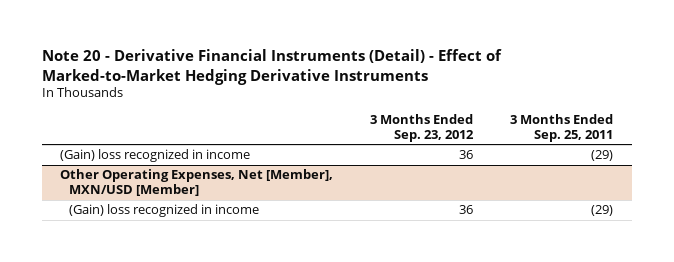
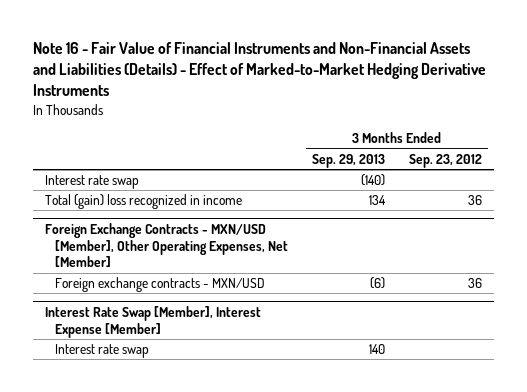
[41,49,502,85] Note 20 - Derivative Financial Instruments (Detail) - Effect of Marked-to-Market Hedging Derivative Instruments -> [33,42,487,97] Note 16 - Fair Value of Financial Instruments and Non-Financial Assets and Liabilities (Details) - Effect of Marked-to-Market Hedging Derivative Instruments
[510,114,614,142] 3 Months Ended Sep. 25, 2011 -> none
none -> [311,153,385,168] Sep. 29, 2013
none -> [45,175,140,190] Interest rate swap
[60,149,251,163] (Gain) loss recognized in income -> [45,194,243,210] Total (gain) loss recognized in income
[60,169,334,197] Other Operating Expenses, Net [Member], MXN/USD [Member] -> [45,222,288,268] Foreign Exchange Contracts - MXN/USD [Member], Other Operating Expenses, Net [Member]
[69,204,260,218] (Gain) loss recognized in income -> [54,277,265,293] Foreign exchange contracts - MXN/USD
none -> [45,305,262,338] Interest Rate Swap [Member], Interest Expense [Member]
none -> [54,344,149,359] Interest rate swap

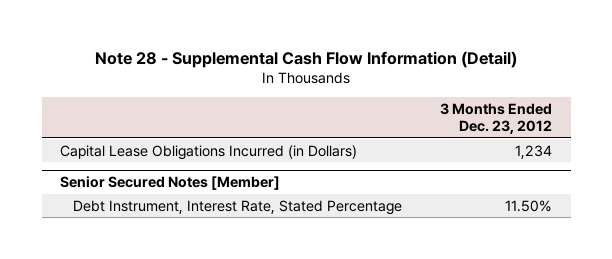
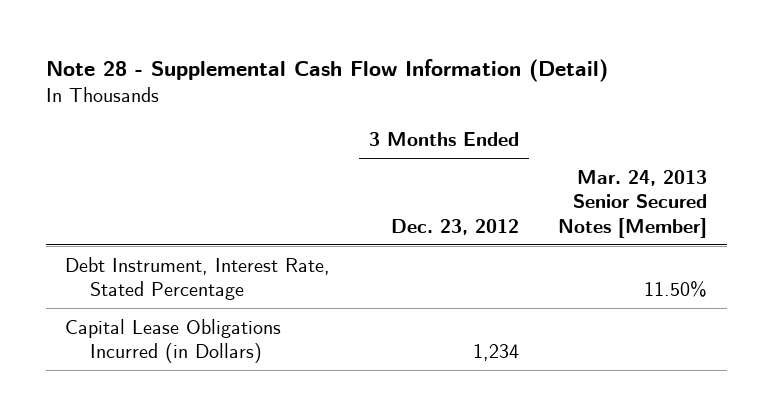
none -> [558,169,708,238] Mar. 24, 2013 Senior Secured Notes [Member]
none -> [65,256,331,300] Debt Instrument, Interest Rate, Stated Percentage
[60,176,281,191] Senior Secured Notes [Member] -> none
[73,199,403,215] Debt Instrument, Interest Rate, Stated Percentage -> none

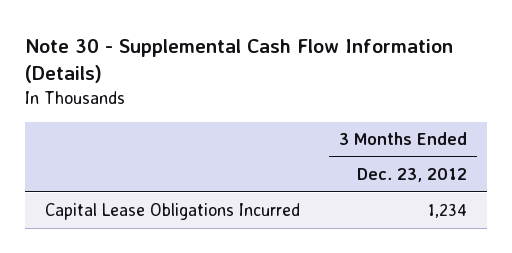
[45,58,608,82] Note 28 - Supplemental Cash Flow Information (Detail) -> [25,38,454,84] Note 30 - Supplemental Cash Flow Information (Details)
[558,169,708,238] Mar. 24, 2013 Senior Secured Notes [Member] -> none
[65,256,331,300] Debt Instrument, Interest Rate, Stated Percentage -> none
[65,318,282,363] Capital Lease Obligations Incurred (in Dollars) -> [44,203,300,221] Capital Lease Obligations Incurred

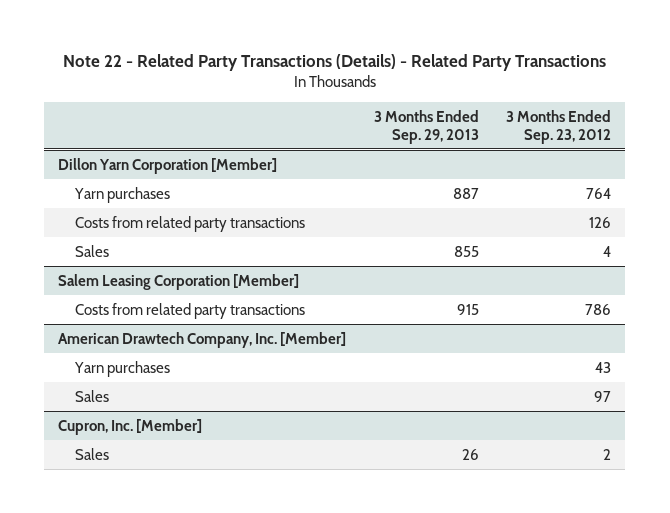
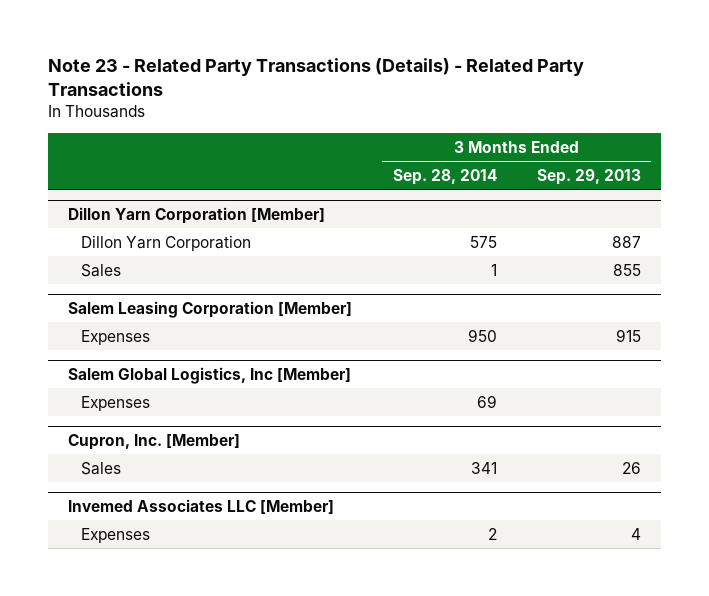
[62,54,606,72] Note 22 - Related Party Transactions (Details) - Related Party Transactions -> [47,58,584,97] Note 23 - Related Party Transactions (Details) - Related Party Transactions
[506,109,612,144] 3 Months Ended Sep. 23, 2012 -> none
none -> [392,169,497,186] Sep. 28, 2014
[74,215,305,232] Costs from related party transactions -> none
[73,186,170,203] Yarn purchases -> [80,234,251,251] Dillon Yarn Corporation
[58,331,347,348] American Drawtech Company, Inc. [Member] -> none
[73,360,170,377] Yarn purchases -> none
[74,389,109,402] Sales -> none
[74,302,305,319] Costs from related party transactions -> [80,329,150,345] Expenses
none -> [68,366,352,384] Salem Global Logistics, Inc [Member]
none -> [80,395,150,411] Expenses
none -> [68,498,335,514] Invemed Associates LLC [Member]
none -> [80,527,150,543] Expenses

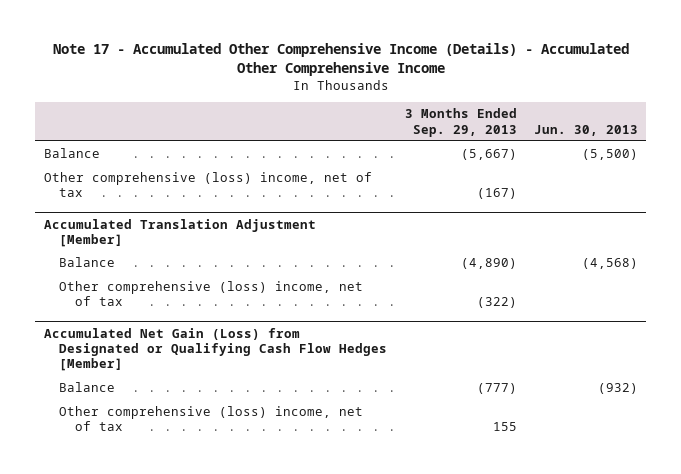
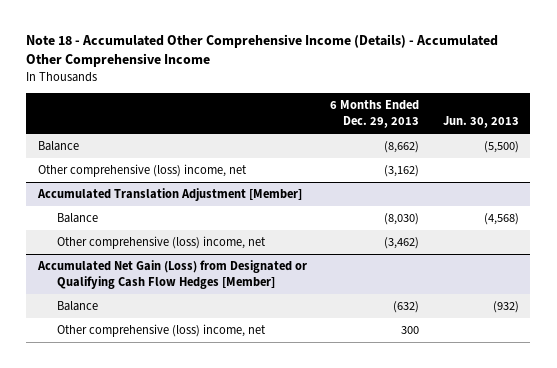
[52,43,629,77] Note 17 - Accumulated Other Comprehensive Income (Details) - Accumulated Other Comprehensive Income -> [26,34,499,68] Note 18 - Accumulated Other Comprehensive Income (Details) - Accumulated Other Comprehensive Income
[404,108,517,137] 3 Months Ended Sep. 29, 2013 -> none
none -> [330,100,420,129] 6 Months Ended Dec. 29, 2013
[43,172,372,198] Other comprehensive (loss) income, net of tax -> [37,164,247,178] Other comprehensive (loss) income, net
[59,281,364,307] Other comprehensive (loss) income, net of tax -> [56,236,266,250] Other comprehensive (loss) income, net
[59,406,364,432] Other comprehensive (loss) income, net of tax -> [56,324,266,338] Other comprehensive (loss) income, net

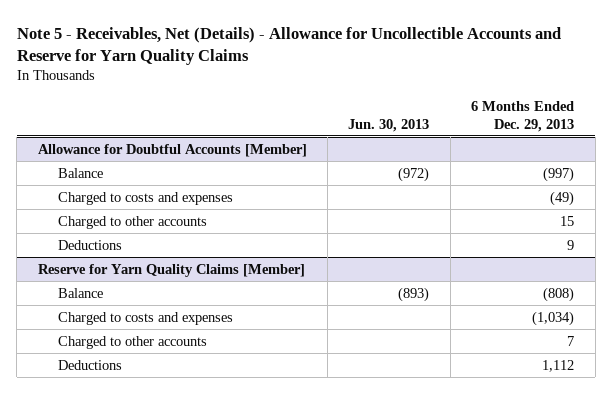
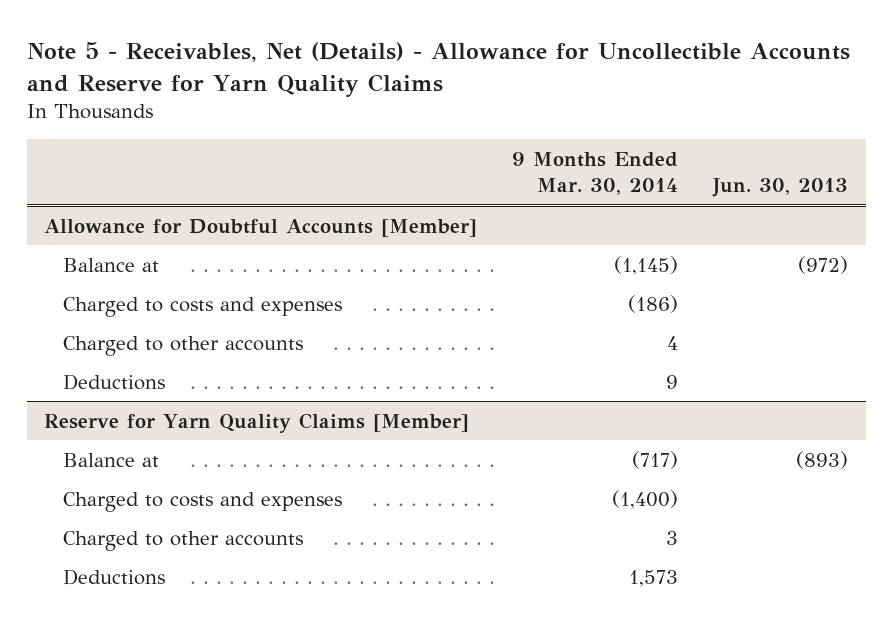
[471,101,575,132] 6 Months Ended Dec. 29, 2013 -> none
none -> [512,151,679,196] 9 Months Ended Mar. 30, 2014
[58,167,104,178] Balance -> [63,257,160,272] Balance at
[58,287,104,298] Balance -> [63,452,160,467] Balance at

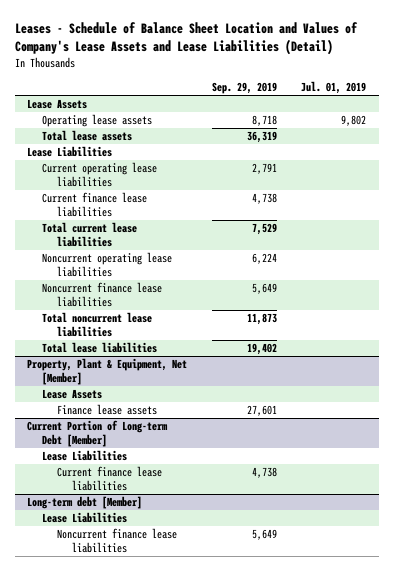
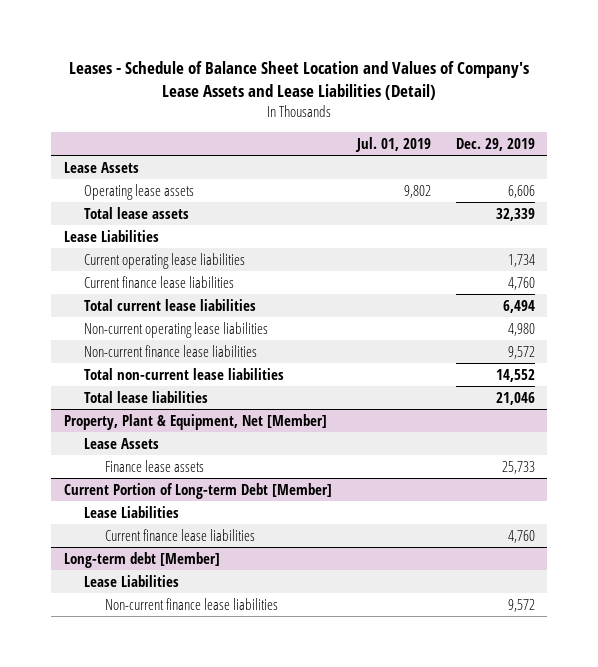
[211,81,277,94] Sep. 29, 2019 -> none
none -> [455,138,535,152] Dec. 29, 2019
[42,252,173,277] Noncurrent operating lease liabilities -> [84,321,269,338] Non-current operating lease liabilities
[42,282,163,307] Noncurrent finance lease liabilities -> [84,344,258,357] Non-current finance lease liabilities
[42,312,153,337] Total noncurrent lease liabilities -> [84,367,285,380] Total non-current lease liabilities
[56,528,177,553] Noncurrent finance lease liabilities -> [104,597,278,610] Non-current finance lease liabilities

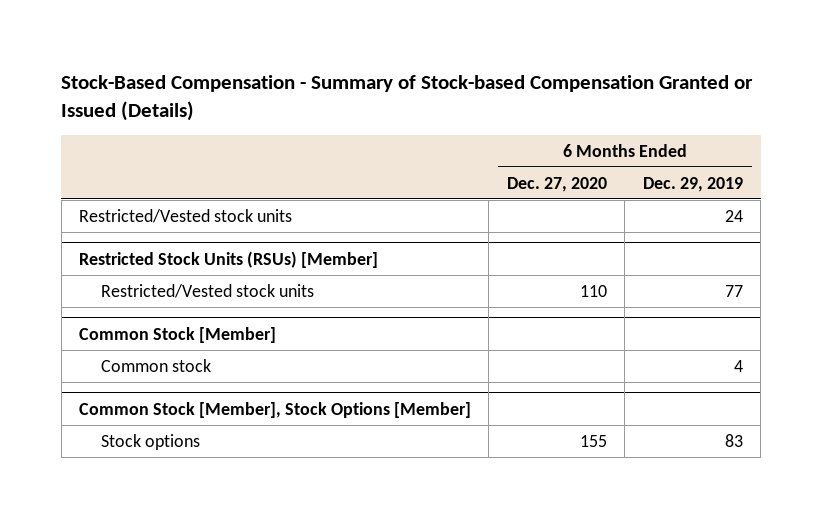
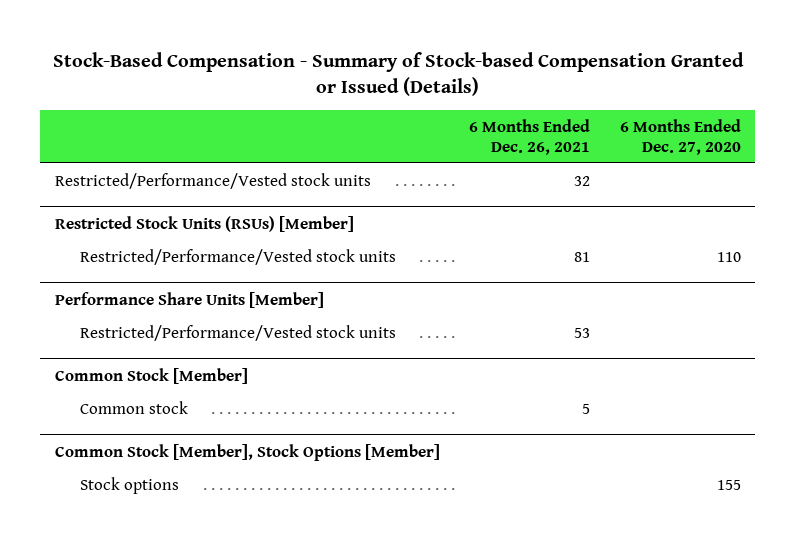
[642,176,743,192] Dec. 29, 2019 -> none
none -> [469,118,591,155] 6 Months Ended Dec. 26, 2021
[79,208,293,223] Restricted/Vested stock units -> [54,172,371,189] Restricted/Performance/Vested stock units
[100,283,314,298] Restricted/Vested stock units -> [79,248,396,265] Restricted/Performance/Vested stock units
none -> [54,291,324,308] Performance Share Units [Member]
none -> [79,324,396,341] Restricted/Performance/Vested stock units

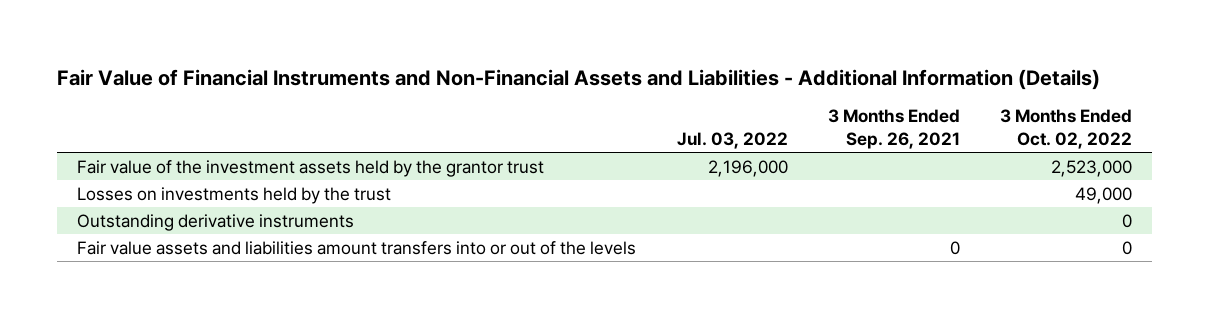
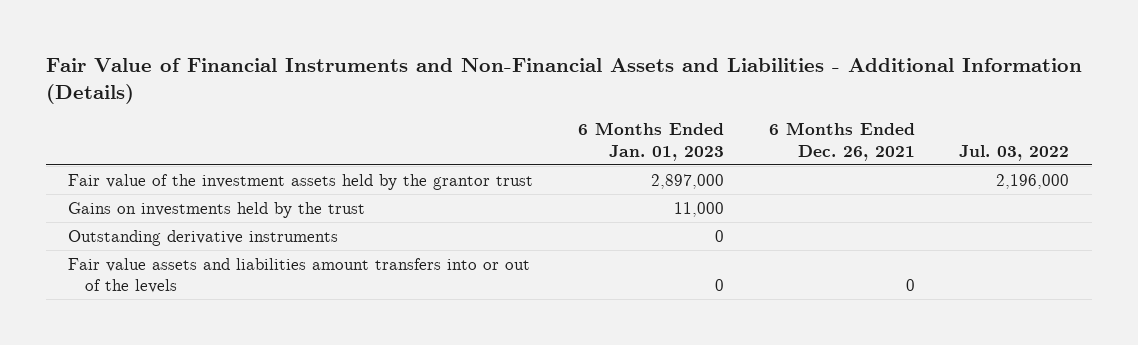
[827,109,960,149] 3 Months Ended Sep. 26, 2021 -> none
[999,109,1132,149] 3 Months Ended Oct. 02, 2022 -> none
none -> [577,122,724,161] 6 Months Ended Jan. 01, 2023
none -> [768,122,915,161] 6 Months Ended Dec. 26, 2021
[77,186,392,204] Losses on investments held by the trust -> [68,201,366,218] Gains on investments held by the trust

